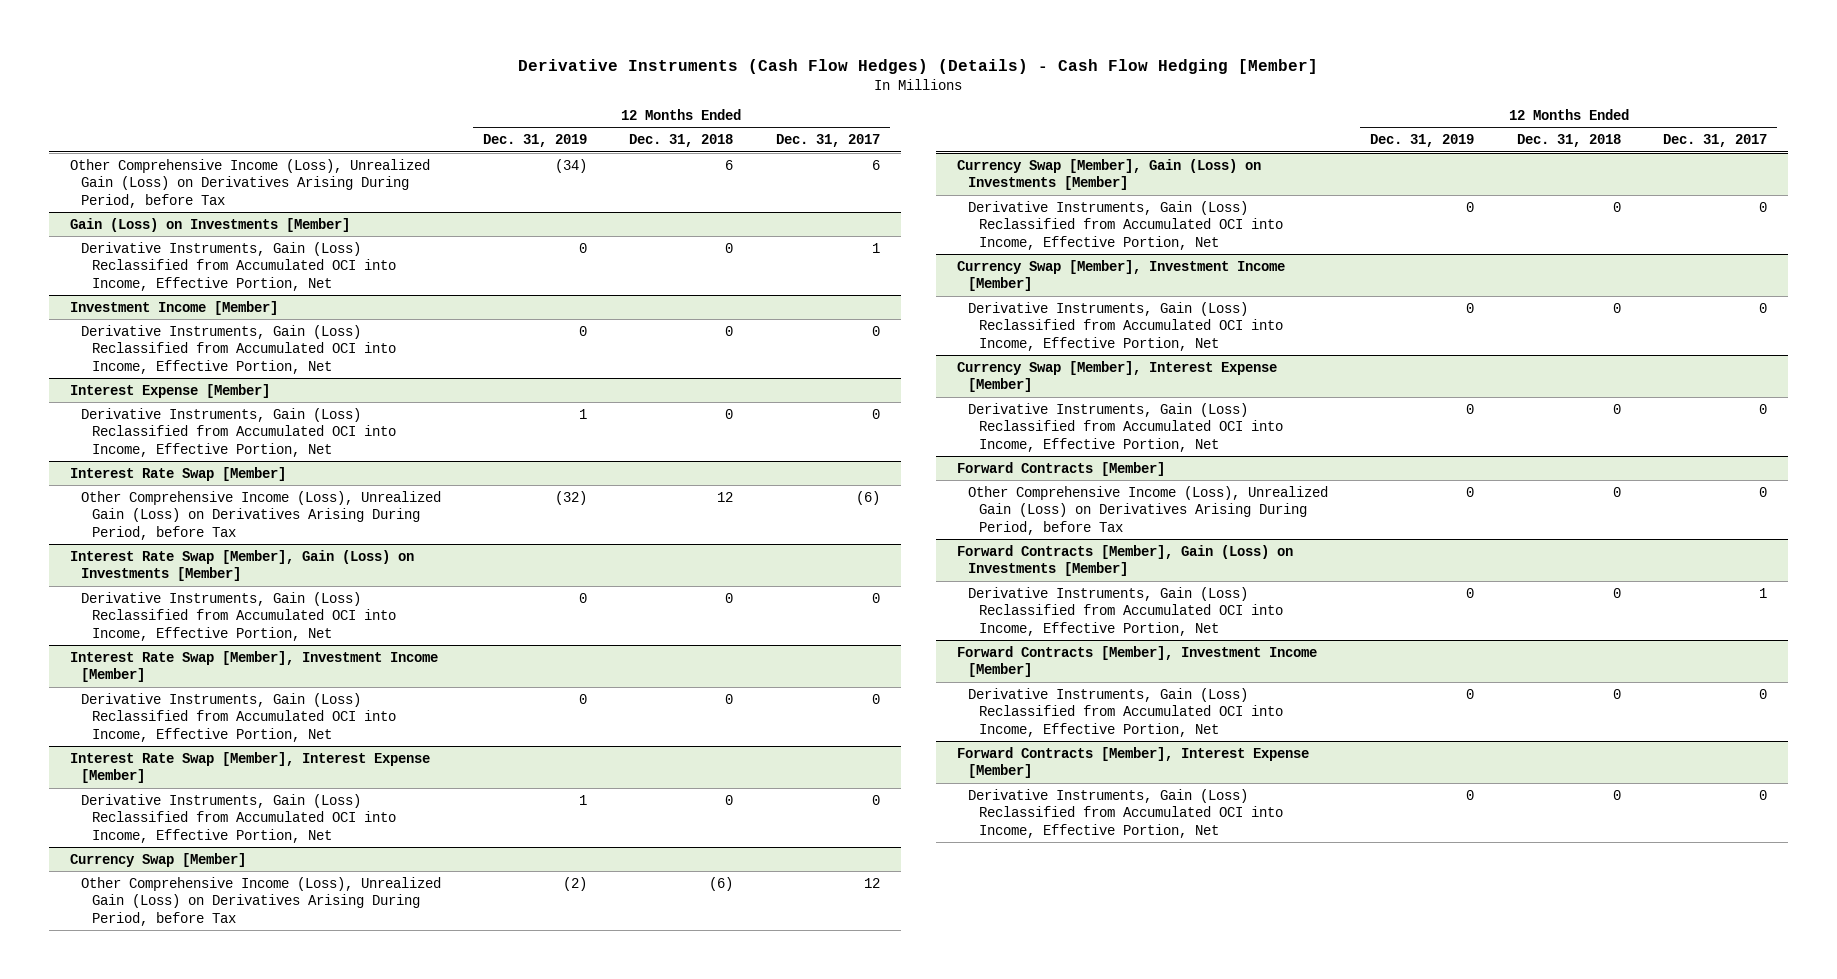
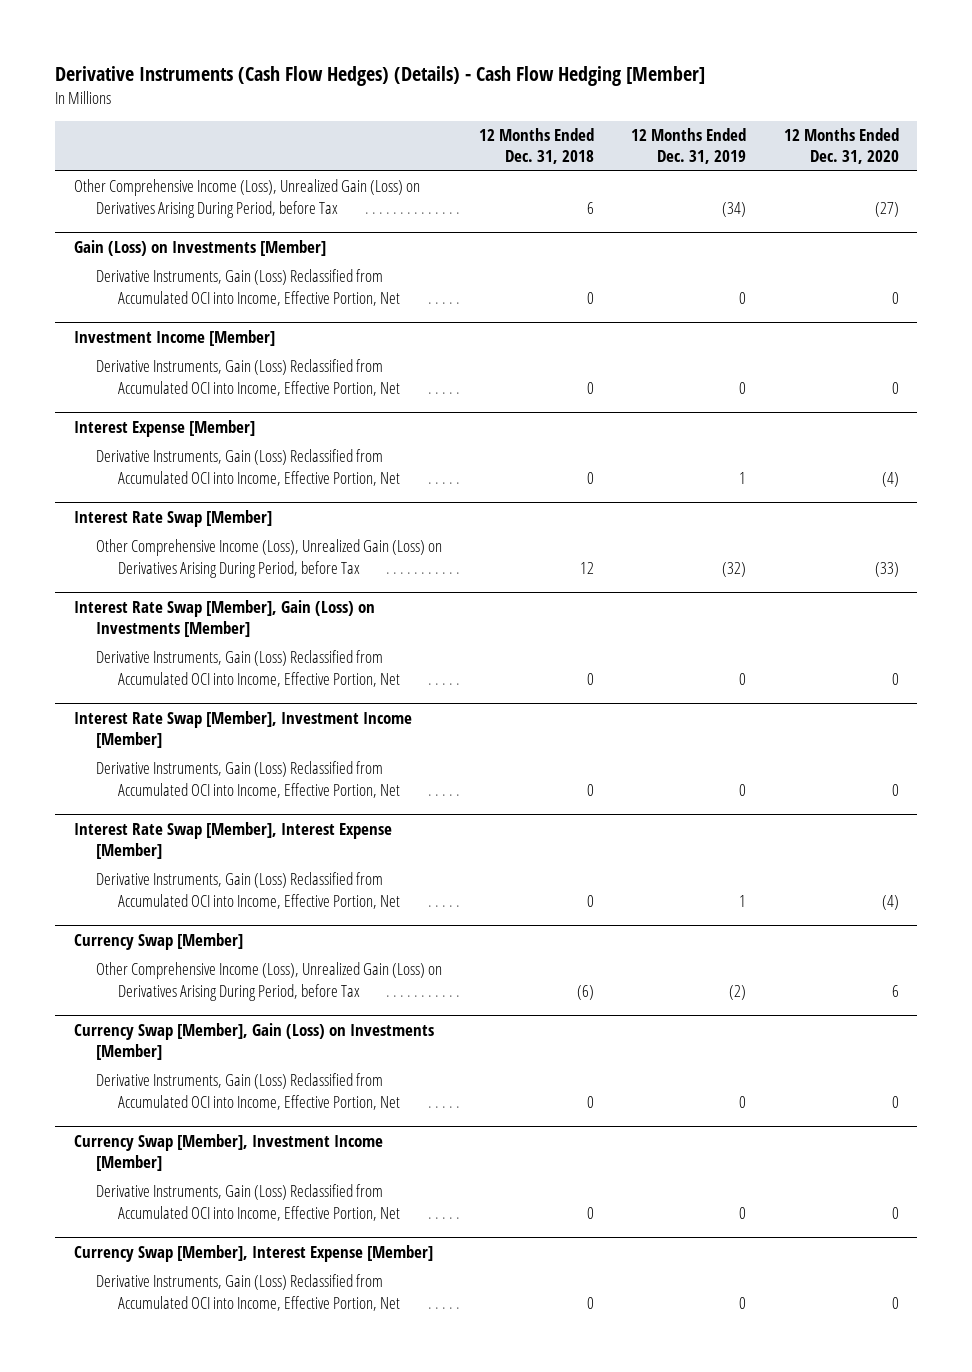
[775,134,880,148] Dec. 31, 2017 -> none
none -> [783,128,899,165] 12 Months Ended Dec. 31, 2020
[957,461,1166,476] Forward Contracts [Member] -> none
[968,485,1329,536] Other Comprehensive Income (Loss), Unrealized Gain (Loss) on Derivatives Arising During Period, before Tax -> none
[957,544,1294,577] Forward Contracts [Member], Gain (Loss) on Investments [Member] -> none
[968,586,1284,637] Derivative Instruments, Gain (Loss) Reclassified from Accumulated OCI into Income, Effective Portion, Net -> none
[957,645,1318,678] Forward Contracts [Member], Investment Income [Member] -> none
[968,687,1284,738] Derivative Instruments, Gain (Loss) Reclassified from Accumulated OCI into Income, Effective Portion, Net -> none
[957,746,1310,779] Forward Contracts [Member], Interest Expense [Member] -> none
[968,788,1284,839] Derivative Instruments, Gain (Loss) Reclassified from Accumulated OCI into Income, Effective Portion, Net -> none

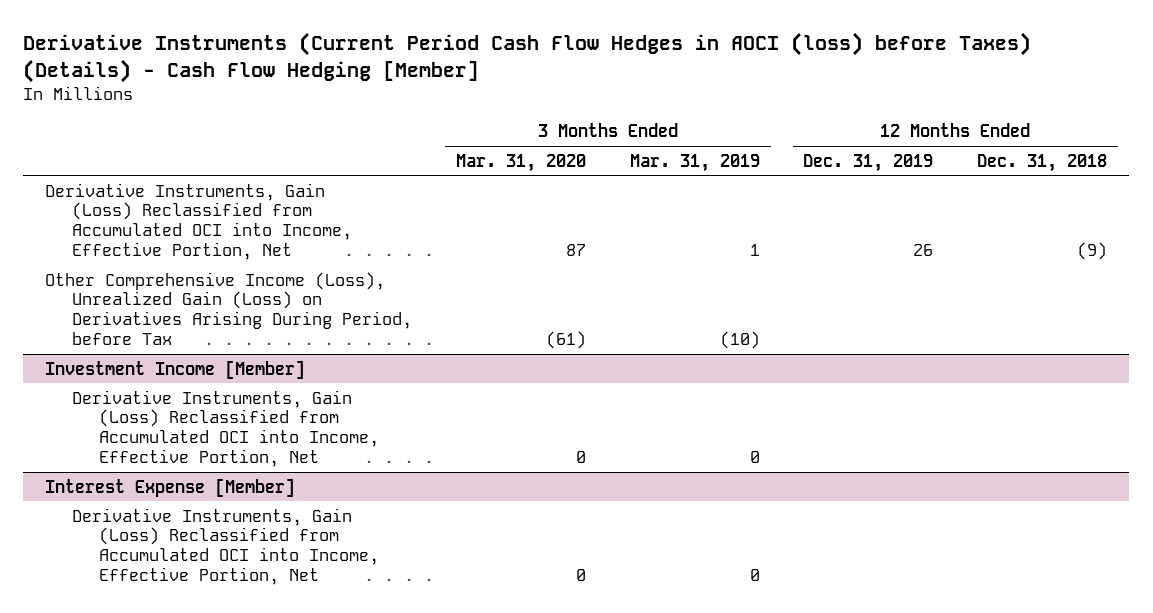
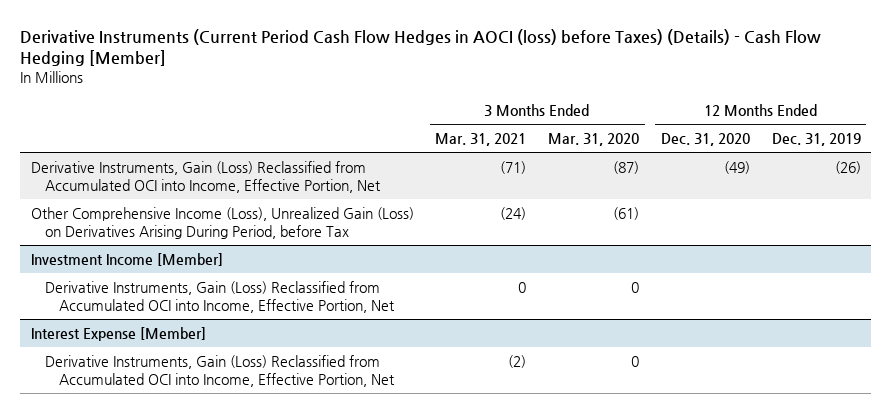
[629,153,760,172] Mar. 31, 2019 -> none
[977,153,1108,172] Dec. 31, 2018 -> none
none -> [435,133,527,147] Mar. 31, 2021
none -> [660,133,750,147] Dec. 31, 2020
[566,244,587,257] 87 -> [613,160,640,174] (87)
[913,244,934,257] 26 -> [834,160,861,174] (26)

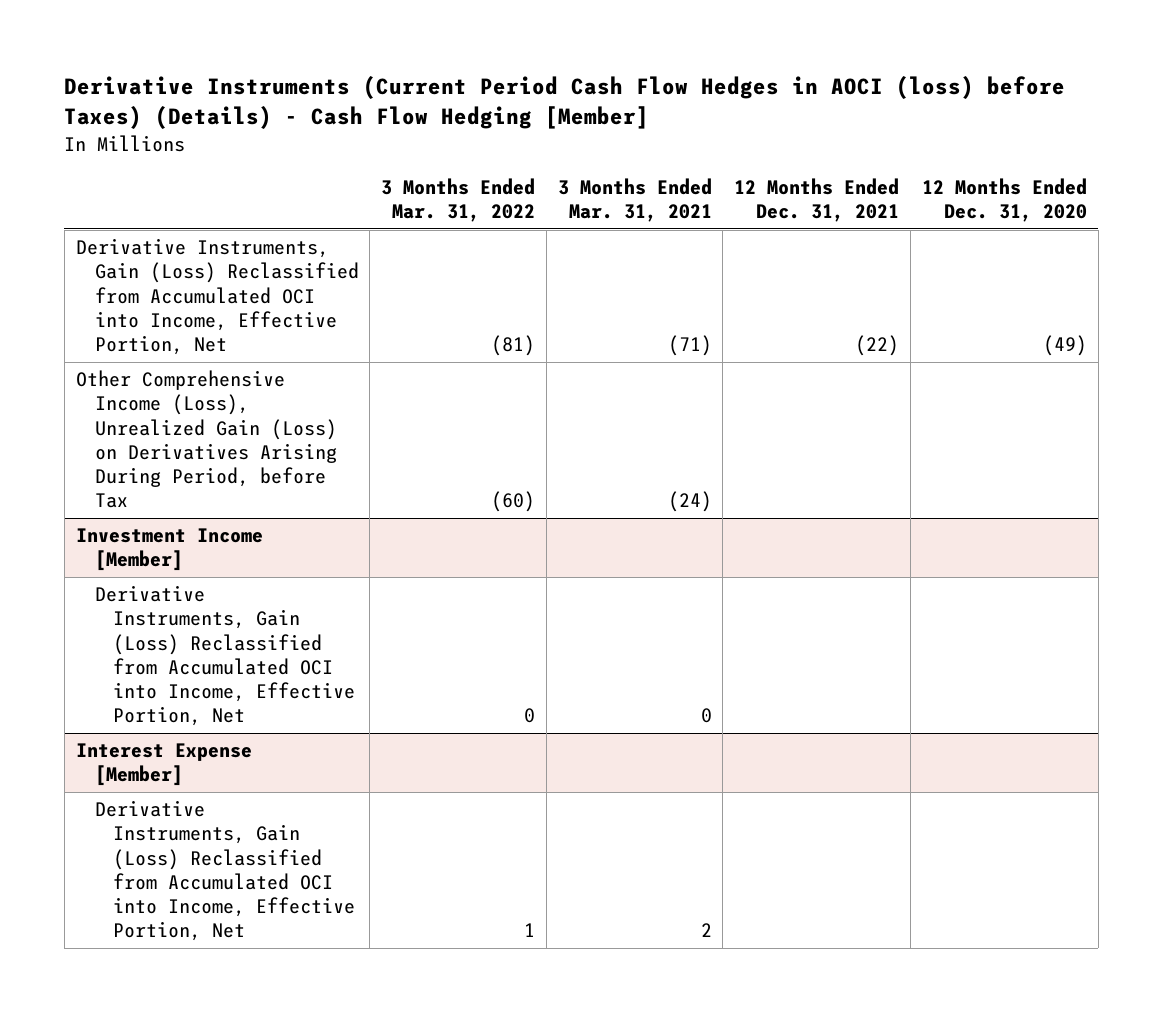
[548,133,640,147] Mar. 31, 2020 -> none
[771,133,861,147] Dec. 31, 2019 -> none
none -> [381,177,536,223] 3 Months Ended Mar. 31, 2022
none -> [734,177,900,223] 12 Months Ended Dec. 31, 2021
[508,354,527,368] (2) -> [700,923,712,938] 2

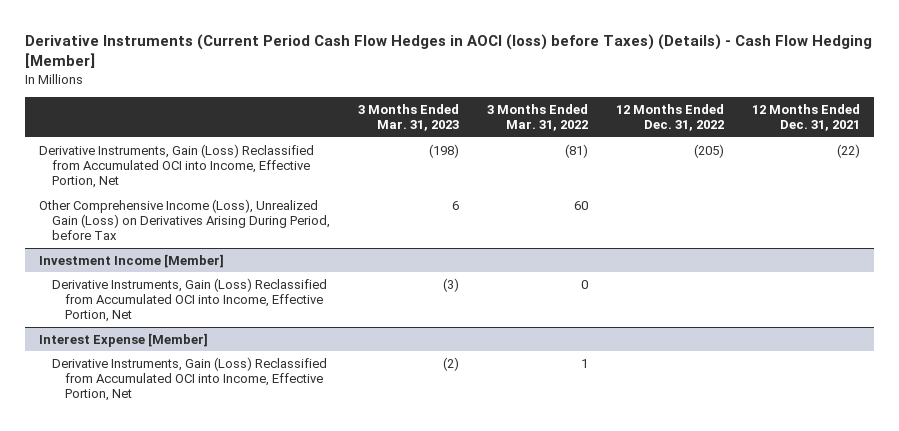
[557,177,712,223] 3 Months Ended Mar. 31, 2021 -> none
[921,177,1087,223] 12 Months Ended Dec. 31, 2020 -> none
none -> [358,103,460,132] 3 Months Ended Mar. 31, 2023
none -> [615,103,724,132] 12 Months Ended Dec. 31, 2022
[491,491,536,513] (60) -> [573,200,588,210] 60

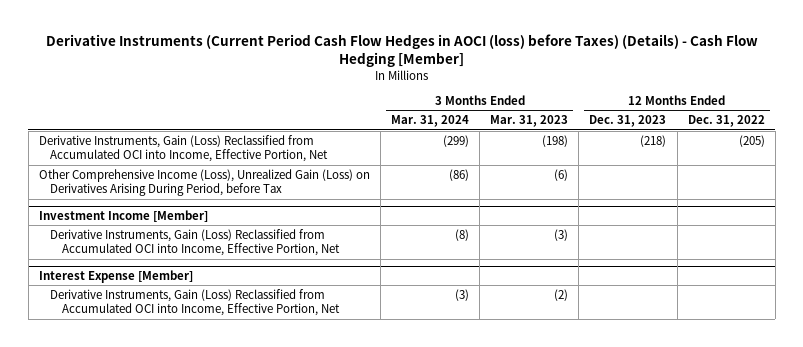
[486,103,588,132] 3 Months Ended Mar. 31, 2022 -> none
[751,103,860,132] 12 Months Ended Dec. 31, 2021 -> none
none -> [390,115,469,128] Mar. 31, 2024
none -> [589,115,667,128] Dec. 31, 2023
[452,200,460,210] 6 -> [554,168,569,181] (6)

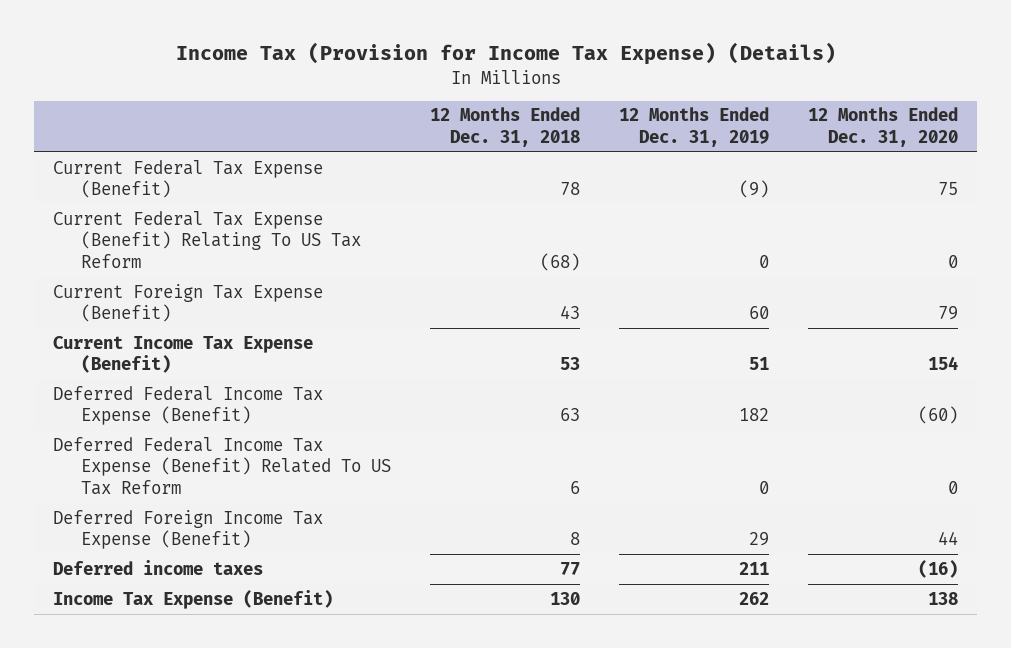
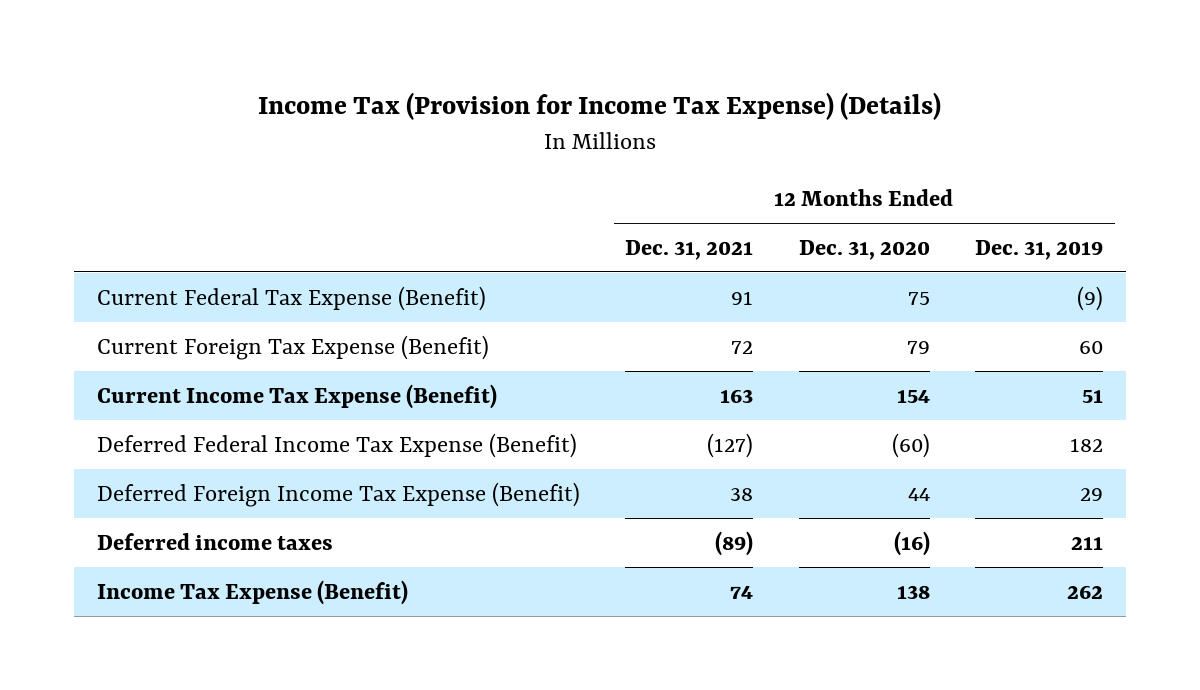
[429,107,580,148] 12 Months Ended Dec. 31, 2018 -> none
none -> [625,239,754,260] Dec. 31, 2021
[53,210,361,268] Current Federal Tax Expense (Benefit) Relating To US Tax Reform -> none
[53,436,391,495] Deferred Federal Income Tax Expense (Benefit) Related To US Tax Reform -> none

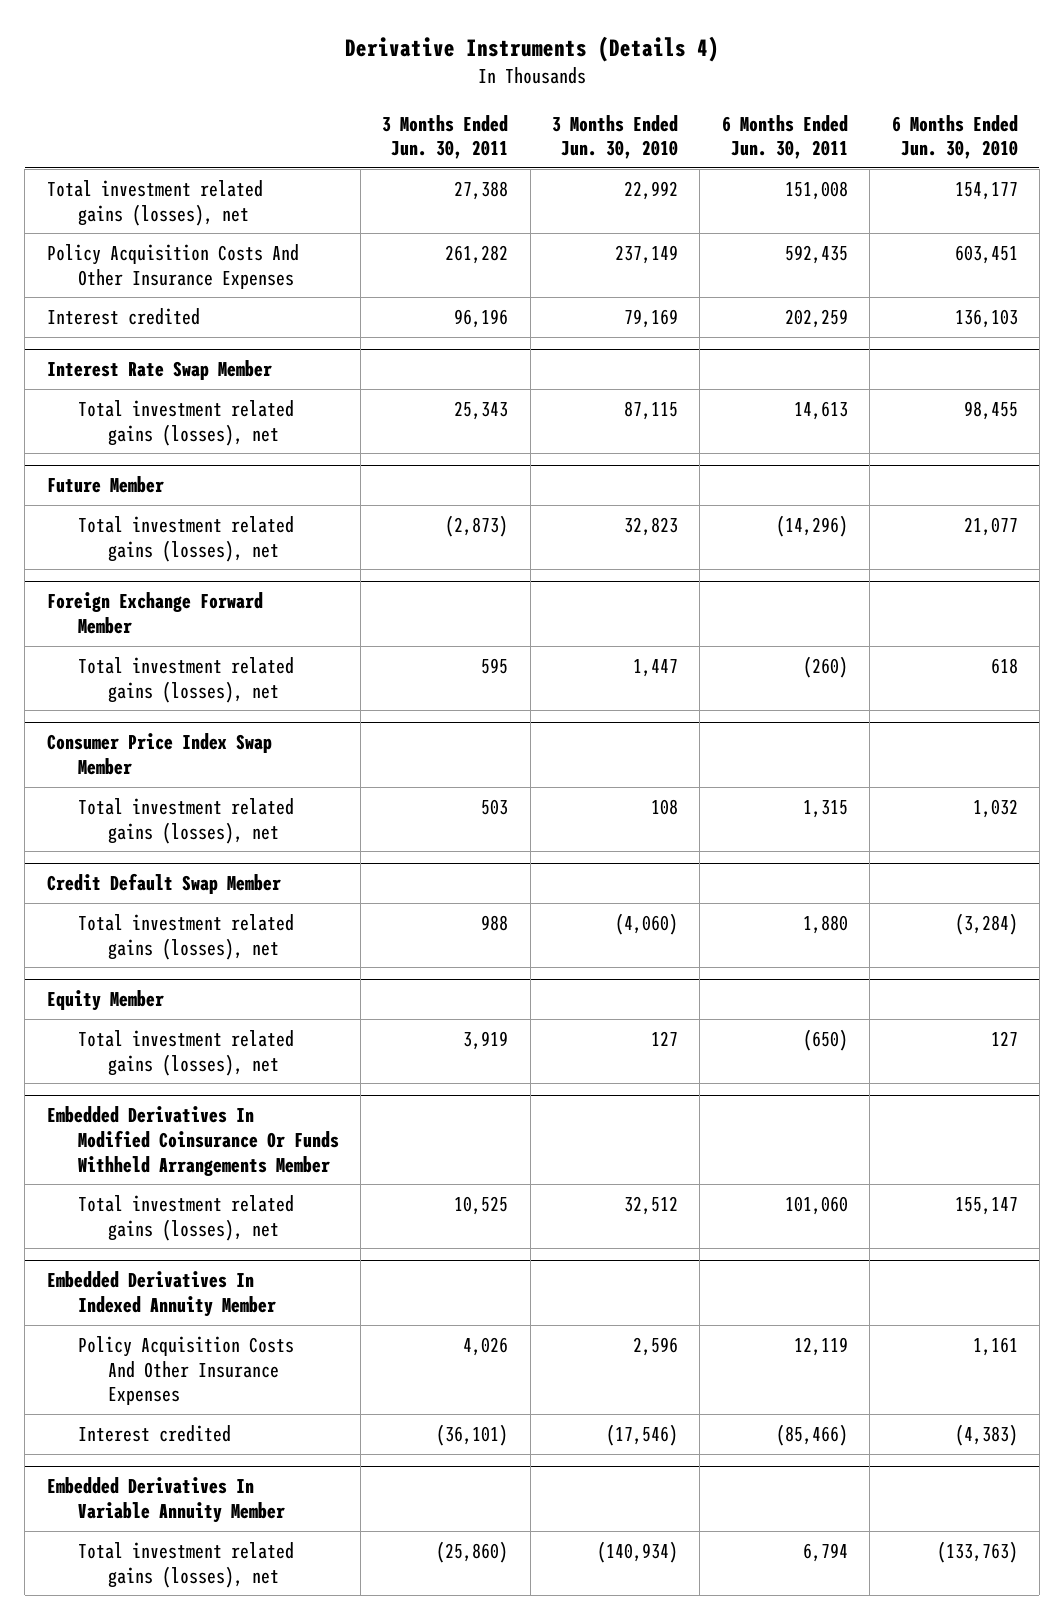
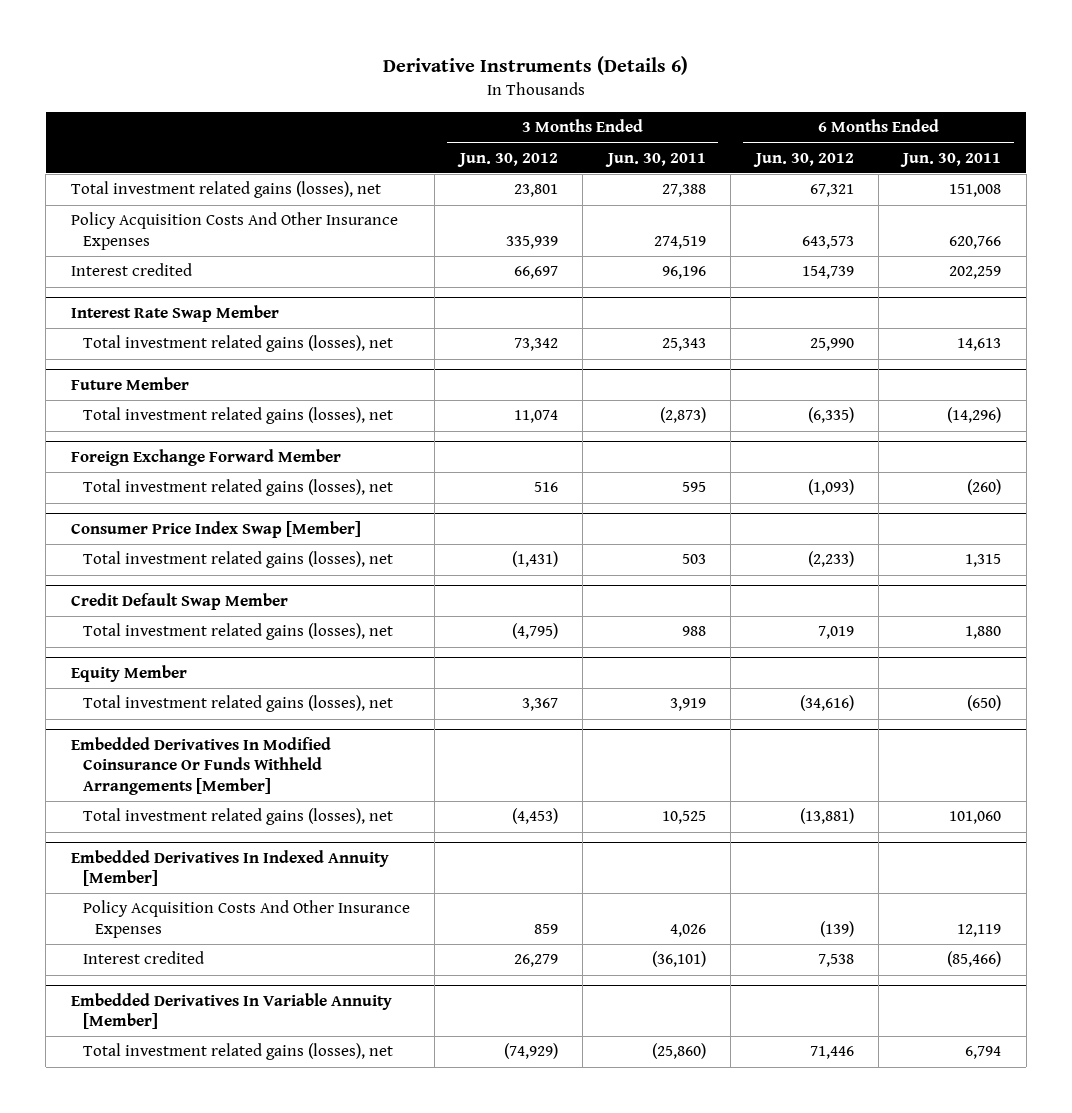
[345,36,720,63] Derivative Instruments (Details 4) -> [383,56,689,76] Derivative Instruments (Details 6)
[552,114,679,160] 3 Months Ended Jun. 30, 2010 -> none
[891,114,1018,160] 6 Months Ended Jun. 30, 2010 -> none
none -> [456,152,558,167] Jun. 30, 2012
none -> [752,152,854,167] Jun. 30, 2012
[445,244,509,264] 261,282 -> [653,236,706,250] 274,519
[784,244,848,264] 592,435 -> [949,236,1002,250] 620,766
[46,733,272,775] Consumer Price Index Swap Member -> [70,520,361,538] Consumer Price Index Swap [Member]
[46,1106,339,1176] Embedded Derivatives In Modified Coinsurance Or Funds Withheld Arrangements Member -> [70,736,331,795] Embedded Derivatives In Modified Coinsurance Or Funds Withheld Arrangements [Member]
[46,1271,276,1317] Embedded Derivatives In Indexed Annuity Member -> [70,849,389,887] Embedded Derivatives In Indexed Annuity [Member]
[46,1477,285,1523] Embedded Derivatives In Variable Annuity Member -> [70,992,392,1030] Embedded Derivatives In Variable Annuity [Member]

